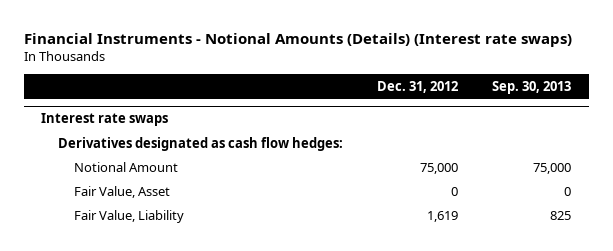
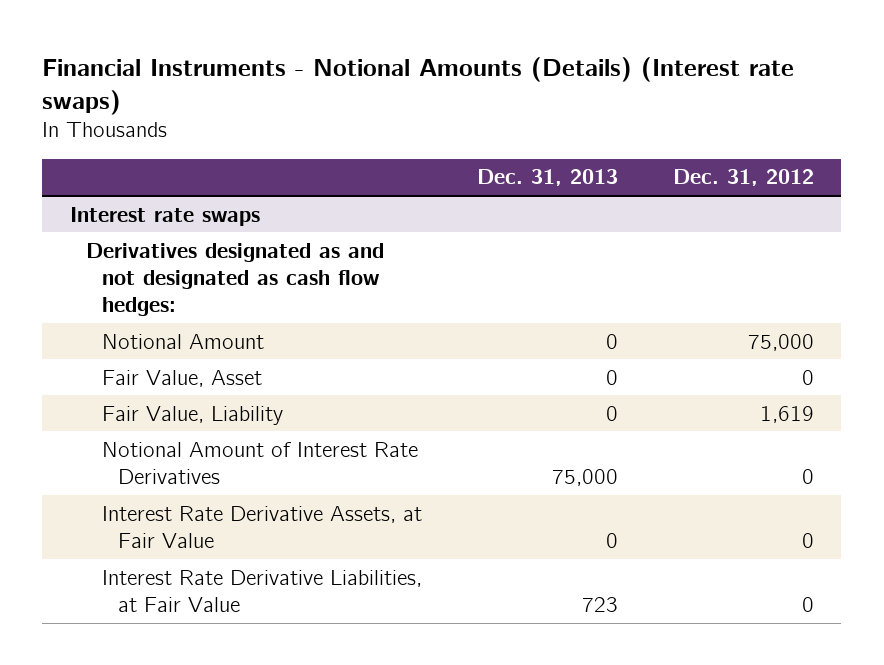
[492,80,572,94] Sep. 30, 2013 -> none
none -> [476,169,618,187] Dec. 31, 2013
[57,136,343,151] Derivatives designated as cash flow hedges: -> [85,242,384,317] Derivatives designated as and not designated as cash flow hedges:
none -> [102,441,419,484] Notional Amount of Interest Rate Derivatives
none -> [102,505,423,548] Interest Rate Derivative Assets, at Fair Value
none -> [102,569,423,612] Interest Rate Derivative Liabilities, at Fair Value

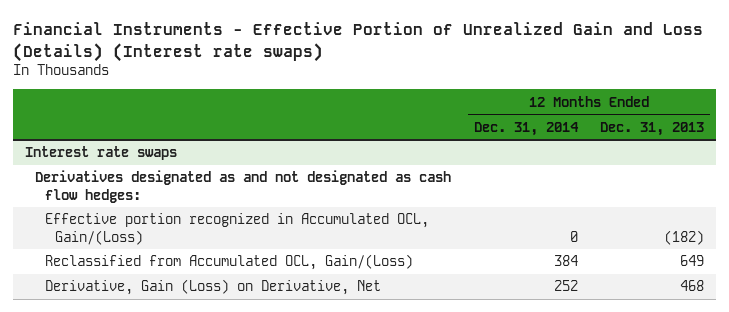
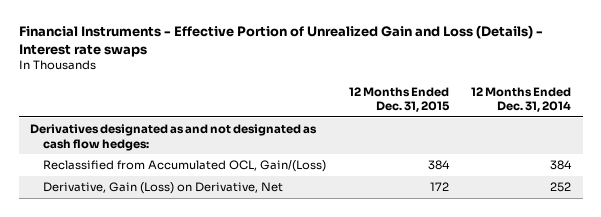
[13,22,704,62] Financial Instruments - Effective Portion of Unrealized Gain and Loss (Details) (Interest rate swaps) -> [18,25,543,57] Financial Instruments - Effective Portion of Unrealized Gain and Loss (Details) - Interest rate swaps
[600,121,705,136] Dec. 31, 2013 -> none
none -> [348,86,450,113] 12 Months Ended Dec. 31, 2015
[24,146,177,161] Interest rate swaps -> none
[44,213,429,245] Effective portion recognized in Accumulated OCL, Gain/(Loss) -> none

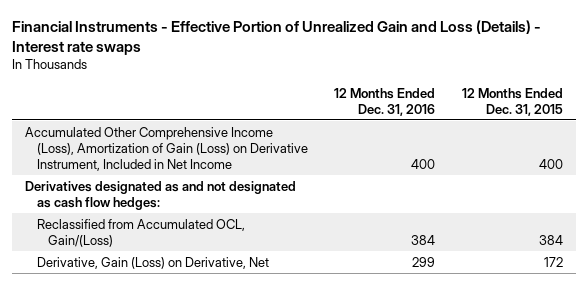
[471,86,572,113] 12 Months Ended Dec. 31, 2014 -> none
none -> [334,87,436,116] 12 Months Ended Dec. 31, 2016
none -> [25,126,308,171] Accumulated Other Comprehensive Income (Loss), Amortization of Gain (Loss) on Derivative Instrument, Included in Net Income

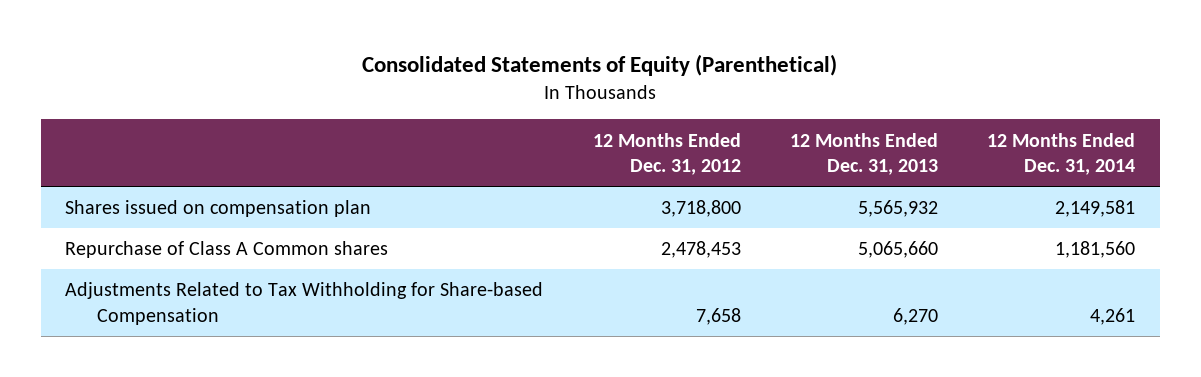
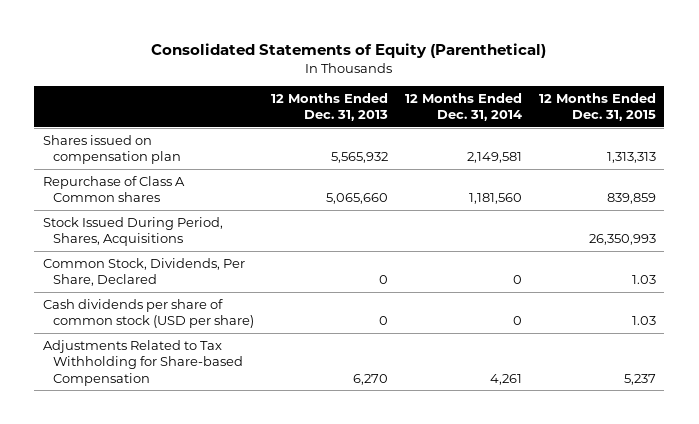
[592,132,741,176] 12 Months Ended Dec. 31, 2012 -> none
none -> [538,92,656,122] 12 Months Ended Dec. 31, 2015
none -> [42,216,223,247] Stock Issued During Period, Shares, Acquisitions
none -> [42,257,245,287] Common Stock, Dividends, Per Share, Declared
none -> [42,298,255,329] Cash dividends per share of common stock (USD per share)

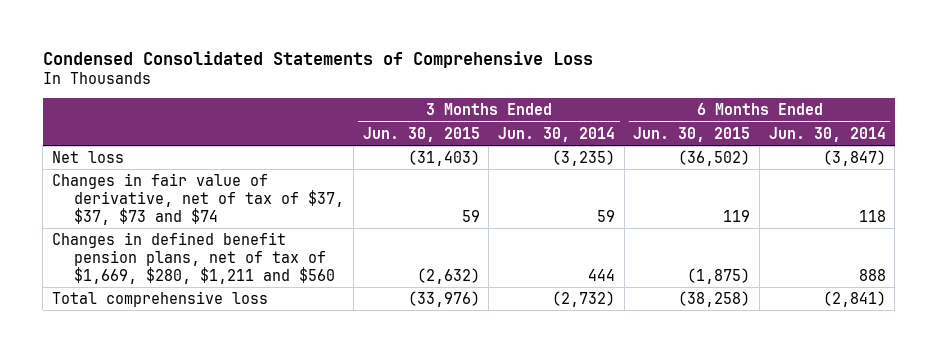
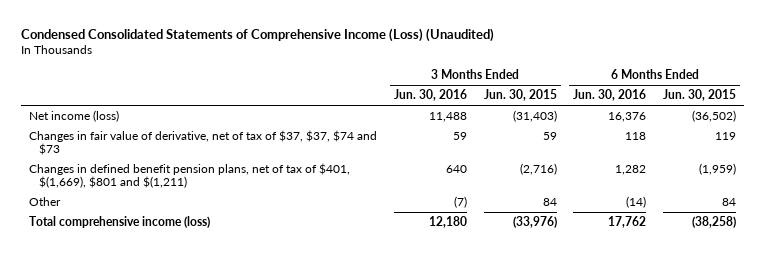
[42,50,593,68] Condensed Consolidated Statements of Comprehensive Loss -> [21,27,495,42] Condensed Consolidated Statements of Comprehensive Income (Loss) (Unaudited)
[498,126,616,142] Jun. 30, 2014 -> none
[768,126,886,142] Jun. 30, 2014 -> none
none -> [394,89,468,102] Jun. 30, 2016
none -> [573,89,647,102] Jun. 30, 2016
[51,150,124,163] Net loss -> [29,110,120,123] Net income (loss)
[51,172,345,225] Changes in fair value of derivative, net of tax of $37, $37, $73 and $74 -> [29,130,378,156] Changes in fair value of derivative, net of tax of $37, $37, $74 and $73
[51,231,336,284] Changes in defined benefit pension plans, net of tax of $1,669, $280, $1,211 and $560 -> [29,163,351,189] Changes in defined benefit pension plans, net of tax of $401, $(1,669), $801 and $(1,211)
[416,267,480,284] (2,632) -> [519,163,557,176] (2,716)
[687,267,751,284] (1,875) -> [698,163,736,176] (1,959)
none -> [29,197,62,207] Other
[51,290,268,307] Total comprehensive loss -> [29,216,211,229] Total comprehensive income (loss)

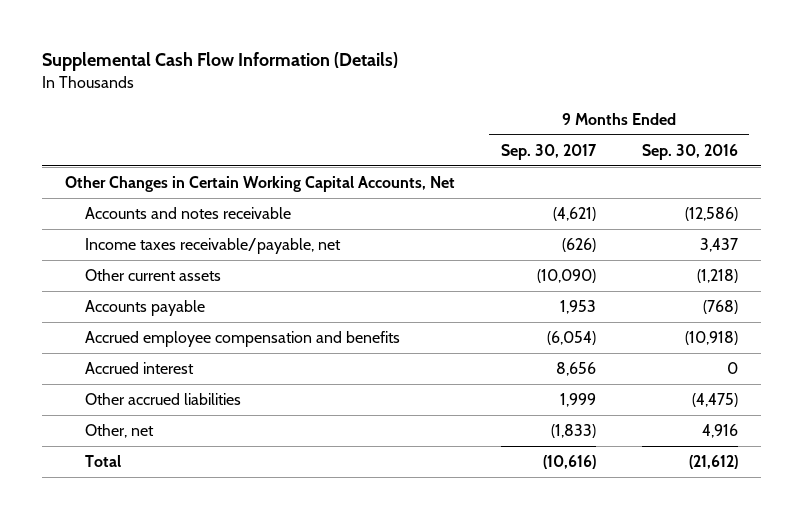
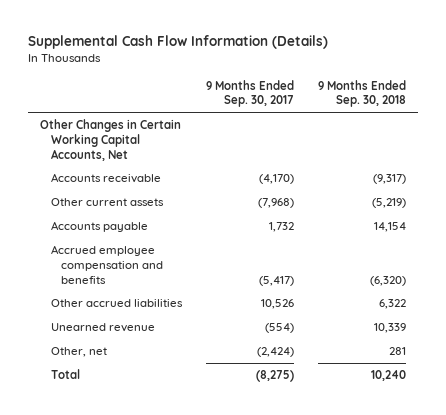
[641,143,738,160] Sep. 30, 2016 -> none
none -> [317,79,406,108] 9 Months Ended Sep. 30, 2018
[84,238,341,255] Income taxes receivable/payable, net -> none
[84,362,194,375] Accrued interest -> none
[84,207,291,220] Accounts and notes receivable -> [50,173,161,184] Accounts receivable
[552,207,596,222] (4,621) -> [258,174,294,185] (4,170)
[536,269,596,284] (10,090) -> [257,198,294,209] (7,968)
[559,300,596,315] 1,953 -> [268,222,294,233] 1,732
[546,331,596,346] (6,054) -> [258,275,294,286] (5,417)
[559,393,596,408] 1,999 -> [260,299,294,310] 10,526
none -> [50,323,155,333] Unearned revenue
[550,424,596,439] (1,833) -> [256,347,294,358] (2,424)
[542,455,596,470] (10,616) -> [255,370,294,383] (8,275)

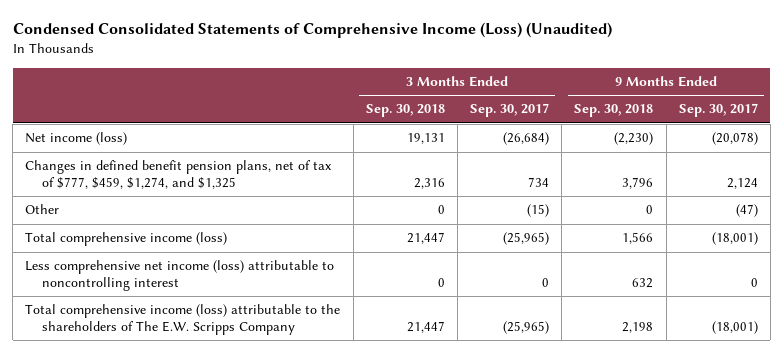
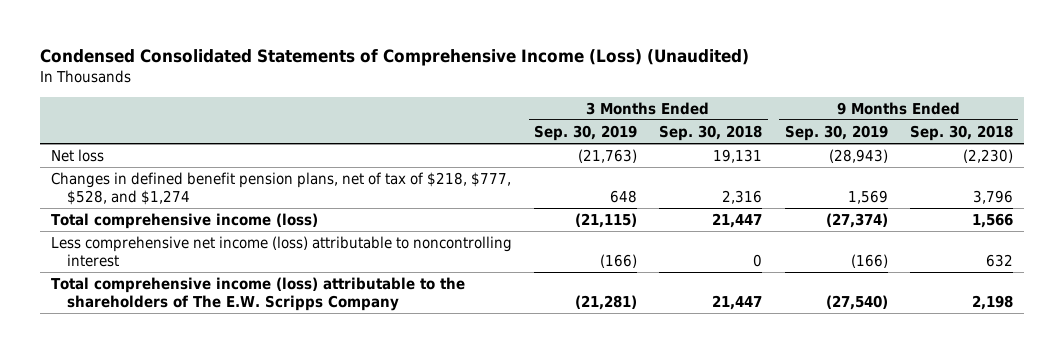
[470,103,550,118] Sep. 30, 2017 -> none
[678,103,758,118] Sep. 30, 2017 -> none
none -> [534,124,638,141] Sep. 30, 2019
none -> [784,124,888,141] Sep. 30, 2019
[25,204,60,215] Other -> none
[25,132,128,146] Net income (loss) -> [50,148,104,162] Net loss
[25,160,333,190] Changes in defined benefit pension plans, net of tax of $777, $459, $1,274, and $1,325 -> [50,171,511,205] Changes in defined benefit pension plans, net of tax of $218, $777, $528, and $1,274

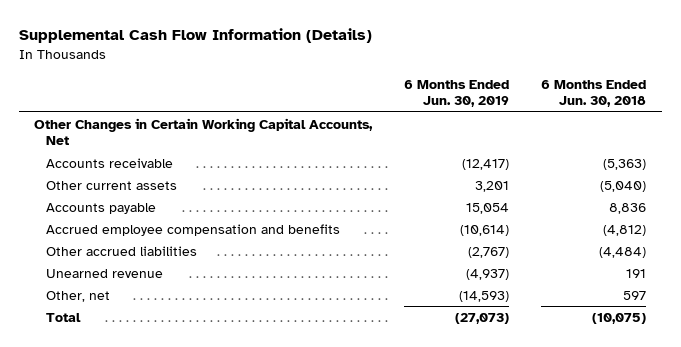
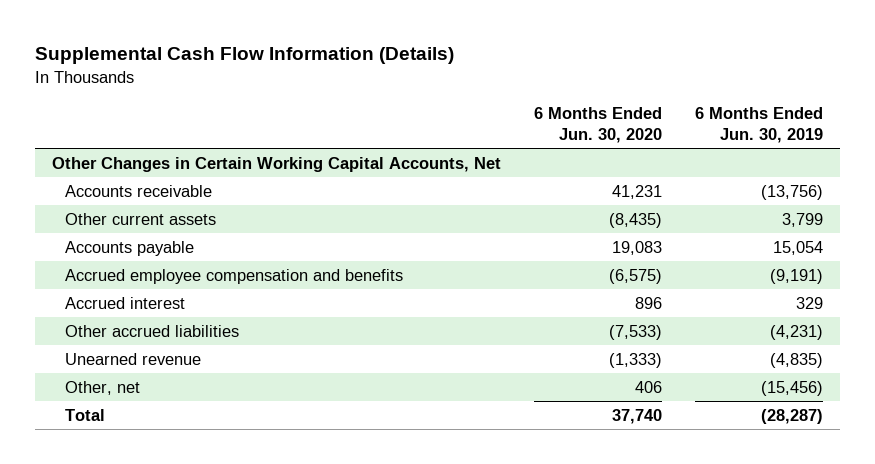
[541,79,647,108] 6 Months Ended Jun. 30, 2018 -> none
none -> [533,106,662,143] 6 Months Ended Jun. 30, 2020
[462,158,510,170] (12,417) -> [761,184,824,200] (13,756)
[475,180,510,192] 3,201 -> [782,212,824,227] 3,799
[460,224,510,236] (10,614) -> [770,268,824,284] (9,191)
none -> [65,296,186,309] Accrued interest
[468,246,510,258] (2,767) -> [770,324,824,340] (4,231)
[466,268,510,280] (4,937) -> [770,352,824,368] (4,835)
[459,290,510,302] (14,593) -> [761,380,824,396] (15,456)
[455,312,510,324] (27,073) -> [761,408,824,424] (28,287)

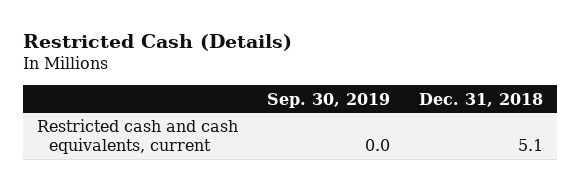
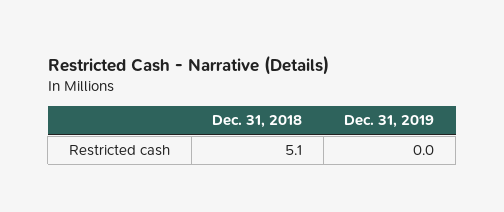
[22,33,292,51] Restricted Cash (Details) -> [47,55,329,76] Restricted Cash - Narrative (Details)
[266,92,390,108] Sep. 30, 2019 -> none
none -> [344,115,435,129] Dec. 31, 2019
[37,119,239,154] Restricted cash and cash equivalents, current -> [69,144,171,157] Restricted cash

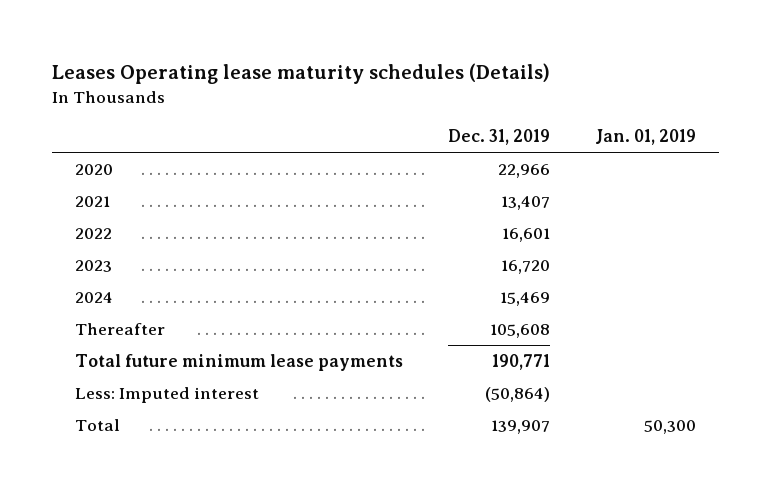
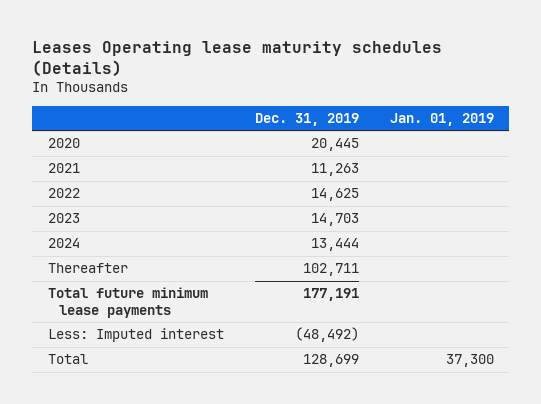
[497,164,550,179] 22,966 -> [310,138,359,152] 20,445
[500,196,550,211] 13,407 -> [310,163,359,177] 11,263
[501,228,550,243] 16,601 -> [310,188,359,202] 14,625
[500,260,550,275] 16,720 -> [310,213,359,227] 14,703
[499,292,550,307] 15,469 -> [310,238,359,252] 13,444
[489,324,550,339] 105,608 -> [302,263,359,277] 102,711
[491,354,550,371] 190,771 -> [302,288,359,302] 177,191
[484,387,550,403] (50,864) -> [294,327,359,343] (48,492)
[490,420,550,435] 139,907 -> [302,354,359,368] 128,699
[644,420,697,435] 50,300 -> [445,354,494,368] 37,300

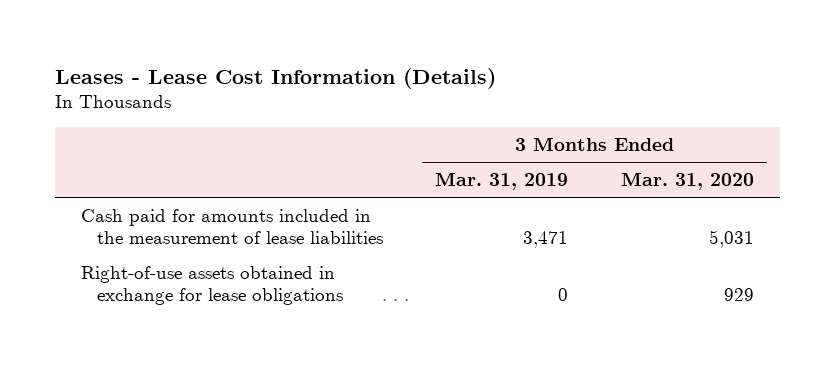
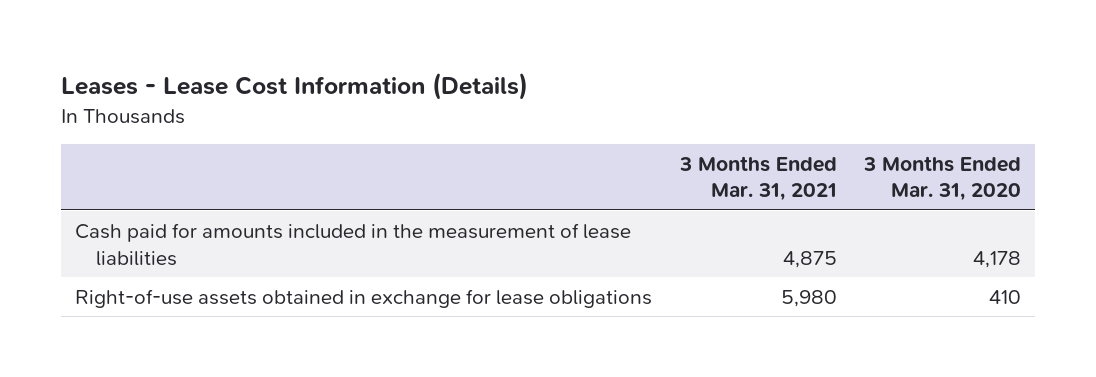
[435,172,569,191] Mar. 31, 2019 -> none
none -> [678,155,837,202] 3 Months Ended Mar. 31, 2021
[709,230,755,249] 5,031 -> [973,250,1022,268] 4,178
[724,288,755,302] 929 -> [989,289,1022,304] 410

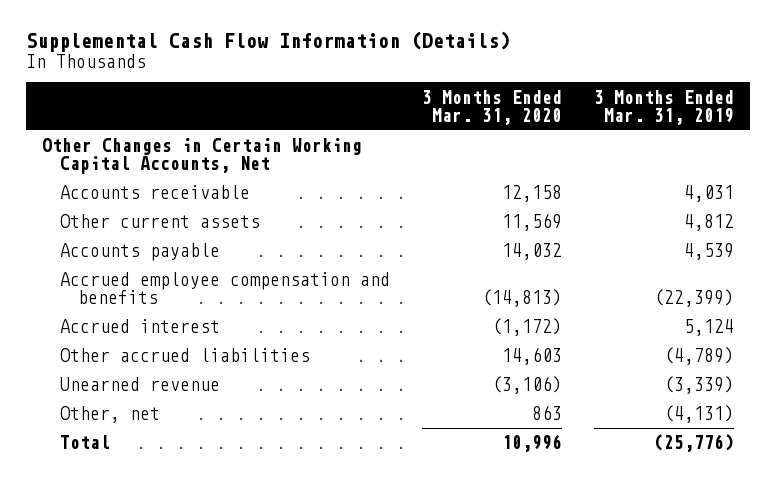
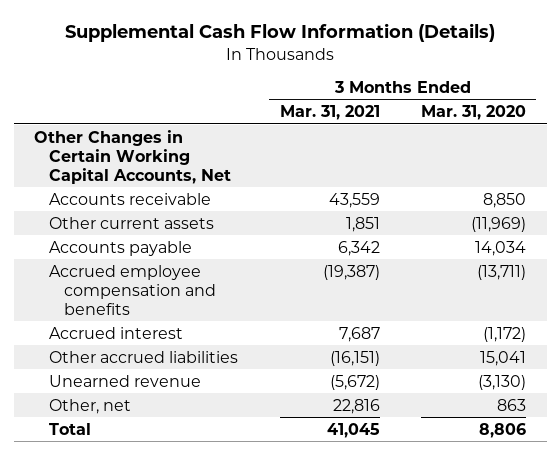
[593,89,734,125] 3 Months Ended Mar. 31, 2019 -> none
none -> [279,105,380,121] Mar. 31, 2021
[502,185,563,203] 12,158 -> [483,192,527,208] 8,850
[502,213,563,232] 11,569 -> [471,216,527,232] (11,969)
[502,243,563,261] 14,032 -> [475,240,527,256] 14,034
[482,289,563,308] (14,813) -> [477,264,527,280] (13,711)
[502,347,563,366] 14,603 -> [480,350,527,366] 15,041
[492,376,563,395] (3,106) -> [478,374,527,390] (3,130)
[502,434,563,453] 10,996 -> [479,422,527,438] 8,806

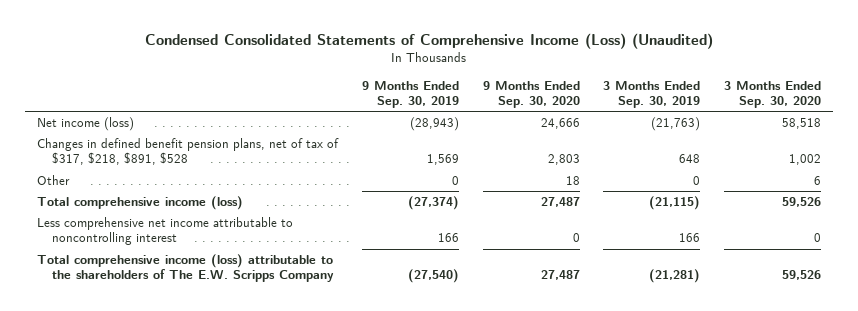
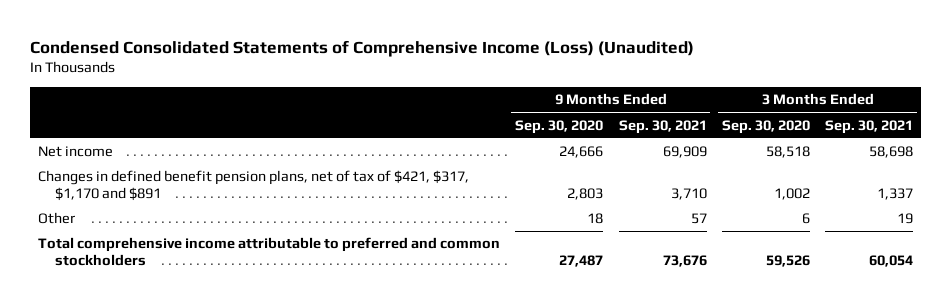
[361,80,459,109] 9 Months Ended Sep. 30, 2019 -> none
[603,80,701,109] 3 Months Ended Sep. 30, 2019 -> none
none -> [618,119,707,134] Sep. 30, 2021
none -> [825,119,914,134] Sep. 30, 2021
[37,117,135,132] Net income (loss) -> [37,146,113,158] Net income
[37,138,340,166] Changes in defined benefit pension plans, net of tax of $317, $218, $891, $528 -> [37,170,469,202] Changes in defined benefit pension plans, net of tax of $421, $317, $1,170 and $891
[37,217,294,246] Less comprehensive net income attributable to noncontrolling interest -> none
[37,254,335,283] Total comprehensive income (loss) attributable to the shareholders of The E.W. Scripps Company -> none
[37,196,244,211] Total comprehensive income (loss) -> [37,237,500,267] Total comprehensive income attributable to preferred and common stockholders

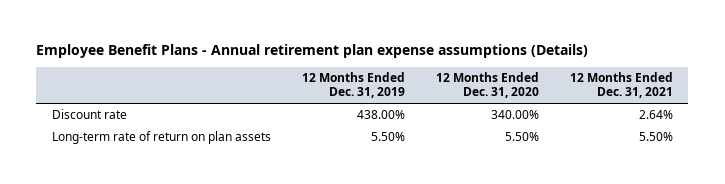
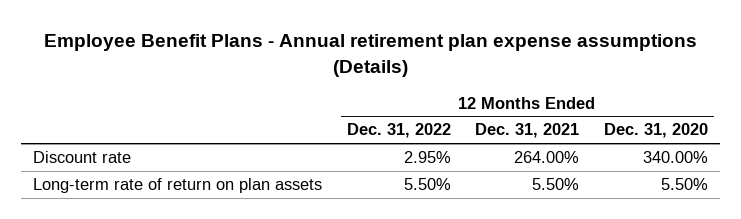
[301,72,405,99] 12 Months Ended Dec. 31, 2019 -> none
none -> [346,123,451,139] Dec. 31, 2022
[638,110,673,120] 2.64% -> [514,151,580,164] 264.00%

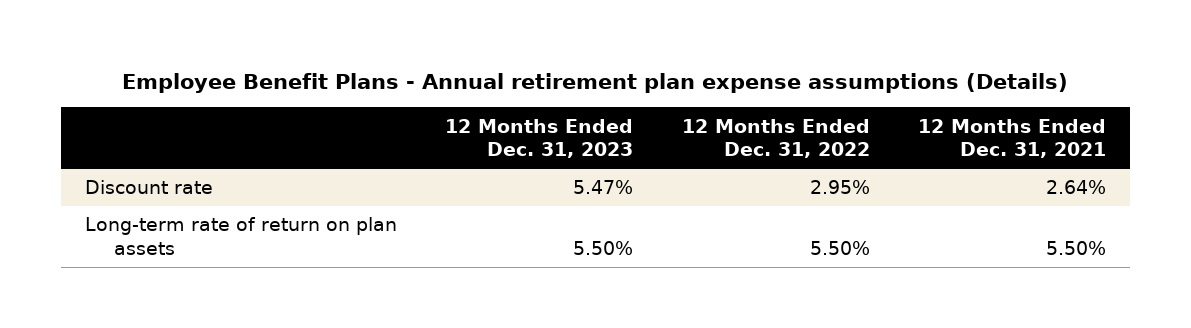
[604,123,709,139] Dec. 31, 2020 -> none
none -> [445,118,634,159] 12 Months Ended Dec. 31, 2023
[514,151,580,164] 264.00% -> [1045,180,1106,195] 2.64%

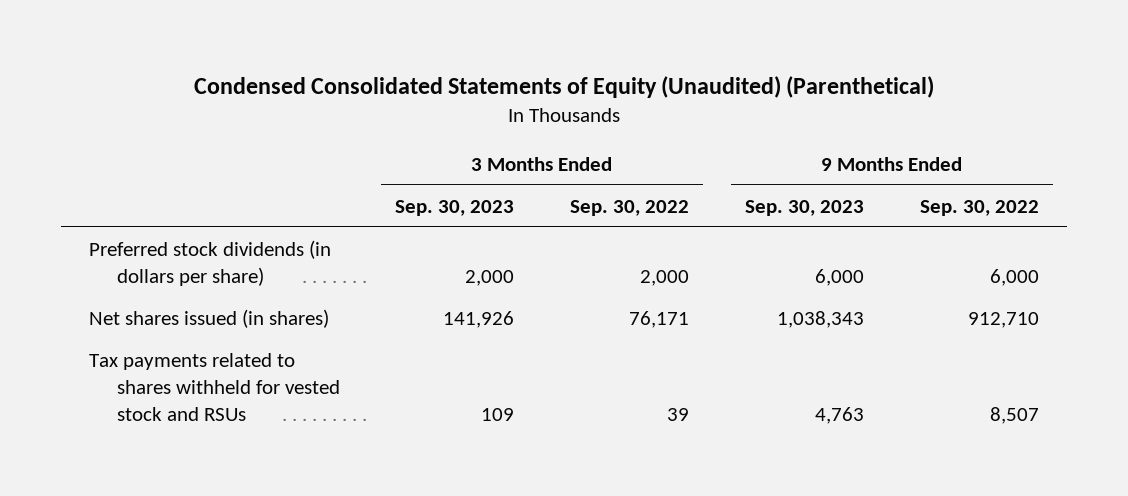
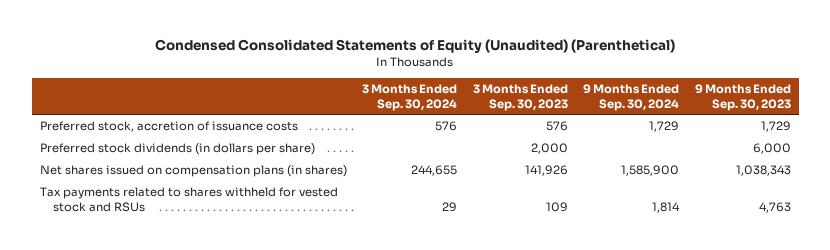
[570,199,690,216] Sep. 30, 2022 -> none
[920,199,1040,216] Sep. 30, 2022 -> none
none -> [362,84,458,111] 3 Months Ended Sep. 30, 2024
none -> [583,84,680,111] 9 Months Ended Sep. 30, 2024
none -> [39,121,298,133] Preferred stock, accretion of issuance costs
[88,308,329,328] Net shares issued (in shares) -> [39,165,347,178] Net shares issued on compensation plans (in shares)

